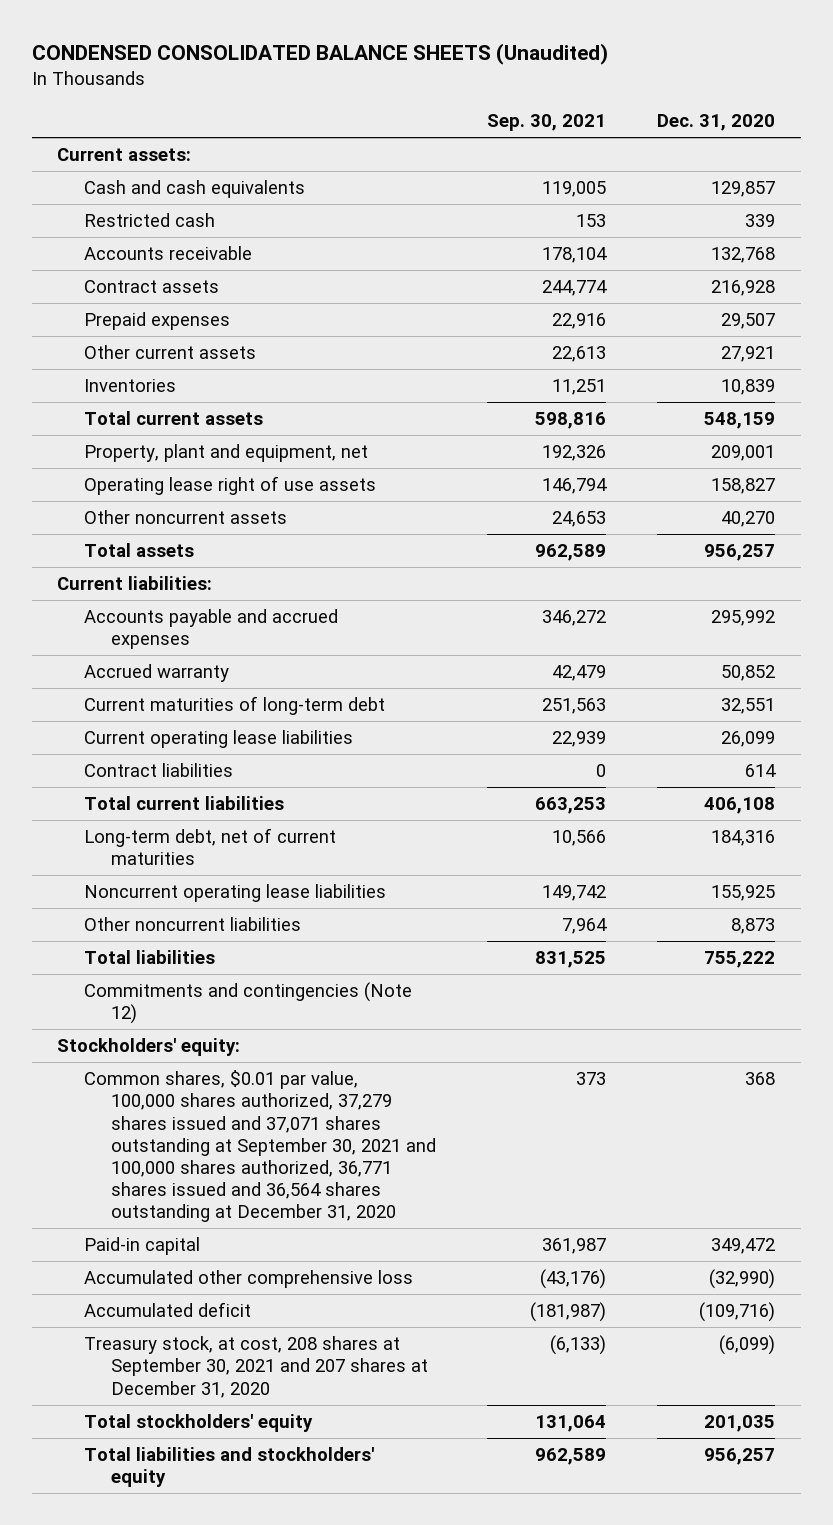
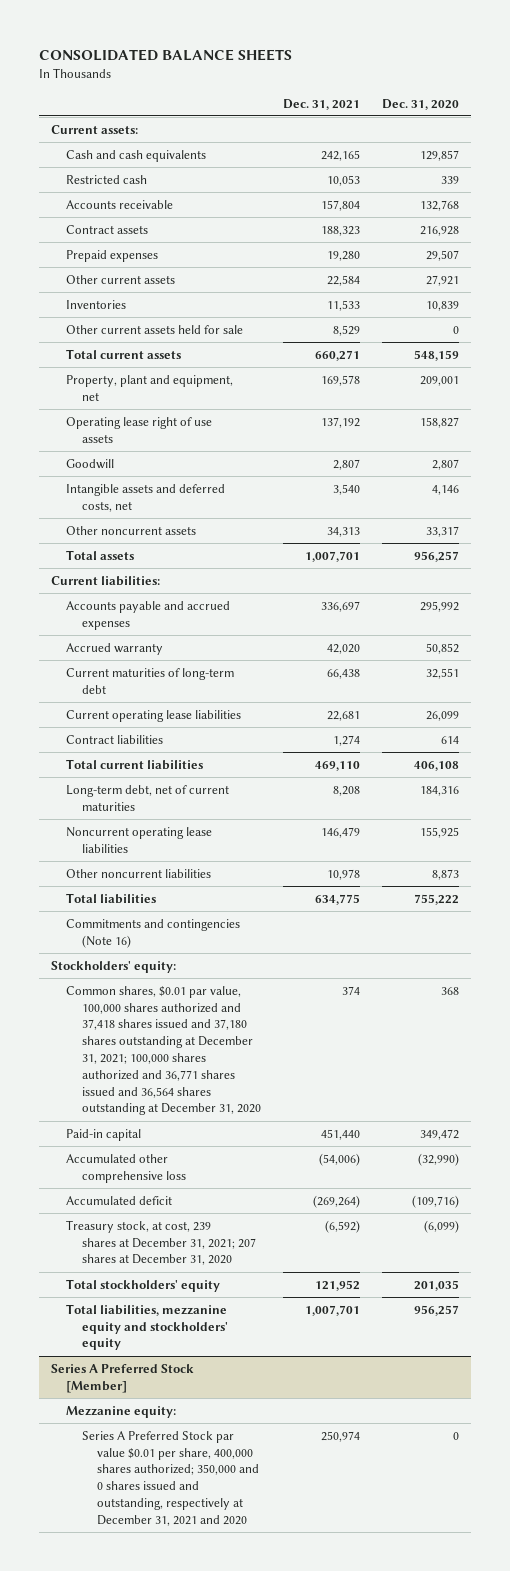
[31,43,608,66] CONDENSED CONSOLIDATED BALANCE SHEETS (Unaudited) -> [39,48,293,61] CONSOLIDATED BALANCE SHEETS
[486,114,606,132] Sep. 30, 2021 -> none
none -> [283,98,361,110] Dec. 31, 2021
none -> [66,324,244,334] Other current assets held for sale
none -> [66,458,115,469] Goodwill
none -> [66,483,226,512] Intangible assets and deferred costs, net
[721,511,776,528] 40,270 -> [426,525,460,537] 33,317
[84,982,413,1025] Commitments and contingencies (Note 12) -> [66,918,241,948] Commitments and contingencies (Note 16)
[84,1070,436,1223] Common shares, $0.01 par value, 100,000 shares authorized, 37,279 shares issued and 37,071 shares outstanding at September 30, 2021 and 100,000 shares authorized, 36,771 shares issued and 36,564 shares outstanding at December 31, 2020 -> [66,985,261,1116] Common shares, $0.01 par value, 100,000 shares authorized and 37,418 shares issued and 37,180 shares outstanding at December 31, 2021; 100,000 shares authorized and 36,771 shares issued and 36,564 shares outstanding at December 31, 2020
[84,1336,428,1398] Treasury stock, at cost, 208 shares at September 30, 2021 and 207 shares at December 31, 2020 -> [66,1219,256,1266] Treasury stock, at cost, 239 shares at December 31, 2021; 207 shares at December 31, 2020
[84,1447,375,1488] Total liabilities and stockholders' equity -> [66,1303,228,1351] Total liabilities, mezzanine equity and stockholders' equity
none -> [50,1363,194,1393] Series A Preferred Stock [Member]
none -> [66,1405,177,1418] Mezzanine equity:
none -> [81,1430,260,1526] Series A Preferred Stock par value $0.01 per share, 400,000 shares authorized; 350,000 and 0 shares issued and outstanding, respectively at December 31, 2021 and 2020

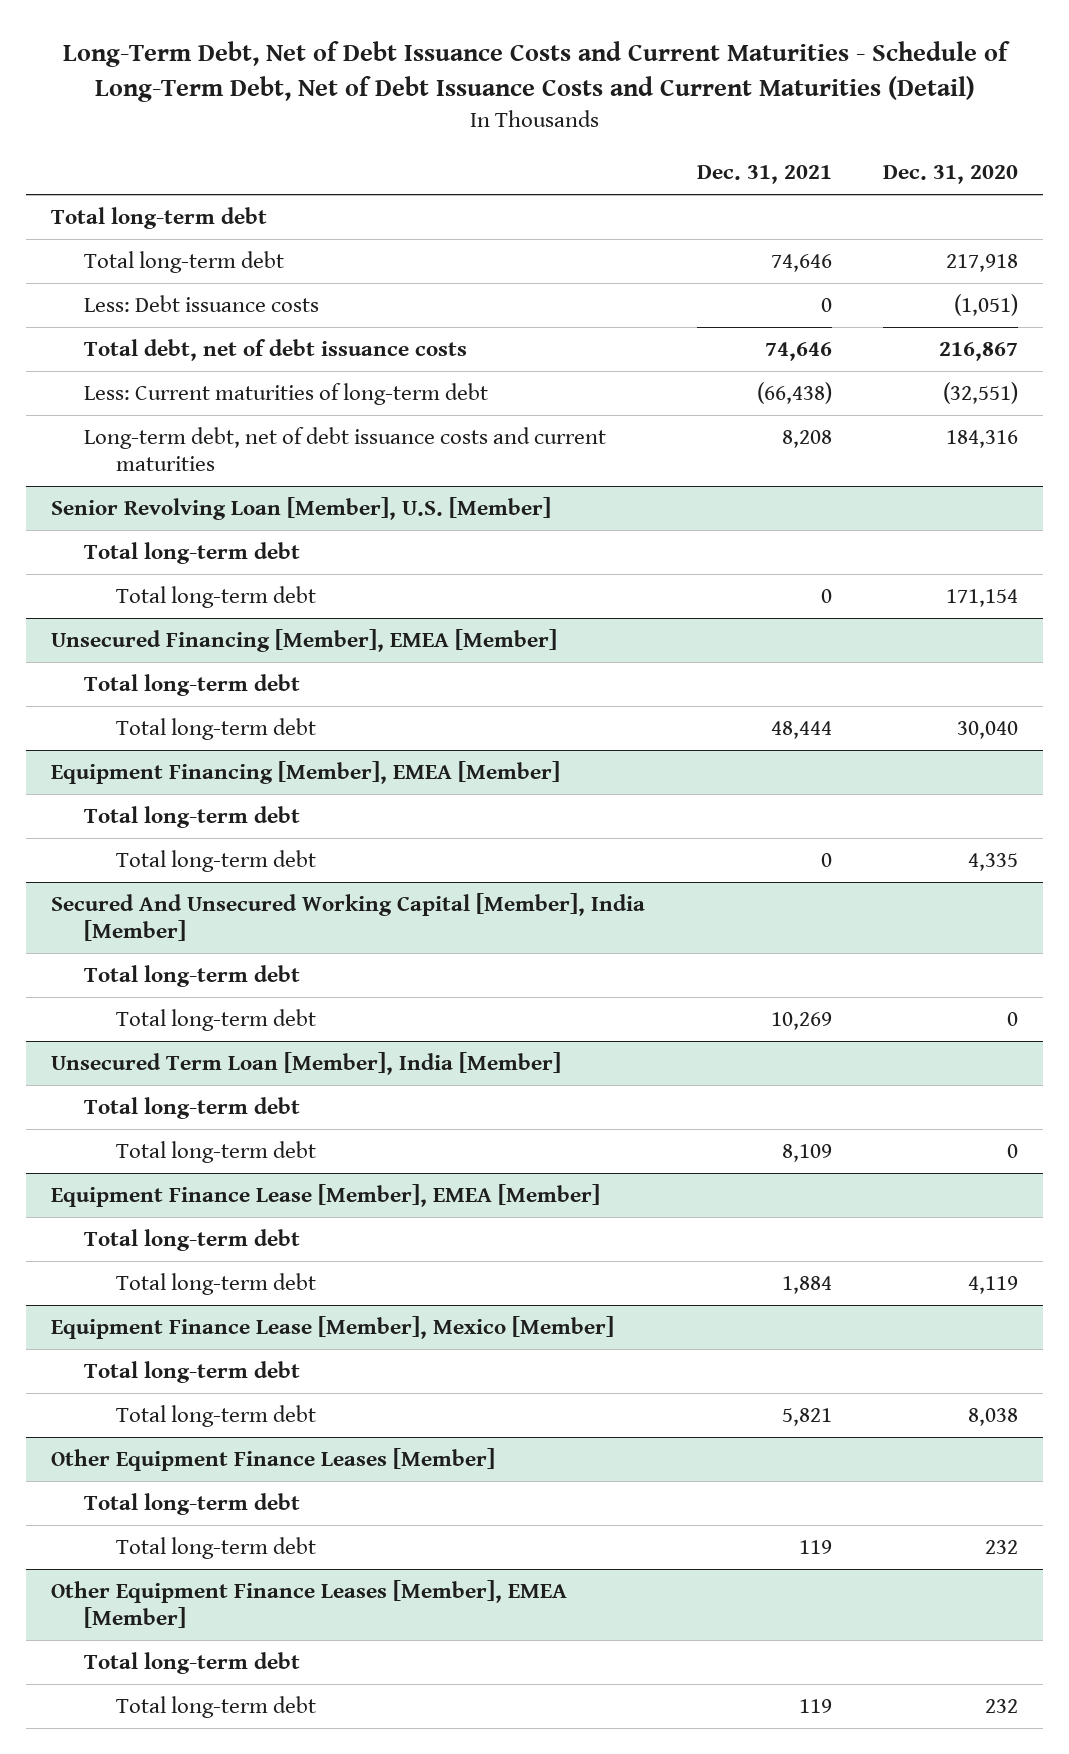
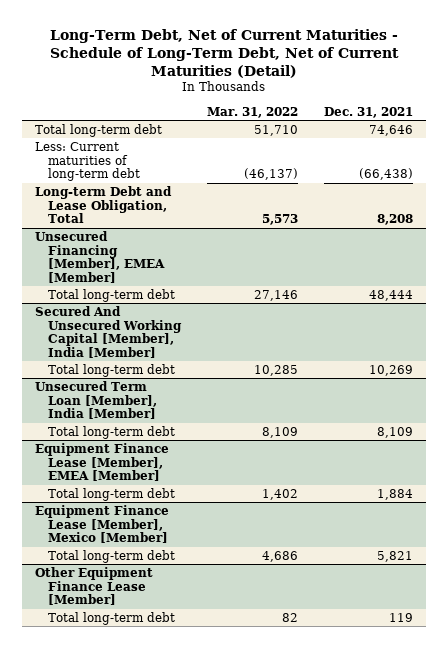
[62,40,1010,103] Long-Term Debt, Net of Debt Issuance Costs and Current Maturities - Schedule of Long-Term Debt, Net of Debt Issuance Costs and Current Maturities (Detail) -> [49,28,399,78] Long-Term Debt, Net of Current Maturities - Schedule of Long-Term Debt, Net of Current Maturities (Detail)
[882,165,1018,185] Dec. 31, 2020 -> none
none -> [207,106,299,118] Mar. 31, 2022
[51,207,268,230] Total long-term debt -> none
[83,295,319,313] Less: Debt issuance costs -> none
[83,339,467,362] Total debt, net of debt issuance costs -> none
[51,497,552,521] Senior Revolving Loan [Member], U.S. [Member] -> none
[83,542,300,565] Total long-term debt -> none
[116,586,317,609] Total long-term debt -> none
[83,427,606,471] Long-term debt, net of debt issuance costs and current maturities -> [34,185,172,224] Long-term Debt and Lease Obligation, Total
[83,674,300,697] Total long-term debt -> none
[51,761,561,785] Equipment Financing [Member], EMEA [Member] -> none
[83,806,300,829] Total long-term debt -> none
[116,850,317,873] Total long-term debt -> none
[83,965,300,988] Total long-term debt -> none
[83,1097,300,1120] Total long-term debt -> none
[83,1229,300,1252] Total long-term debt -> none
[83,1361,300,1384] Total long-term debt -> none
[83,1493,300,1516] Total long-term debt -> none
[116,1537,317,1560] Total long-term debt -> none
[51,1580,568,1628] Other Equipment Finance Leases [Member], EMEA [Member] -> none
[83,1652,300,1675] Total long-term debt -> none
[51,1448,496,1472] Other Equipment Finance Leases [Member] -> [34,566,153,606] Other Equipment Finance Lease [Member]

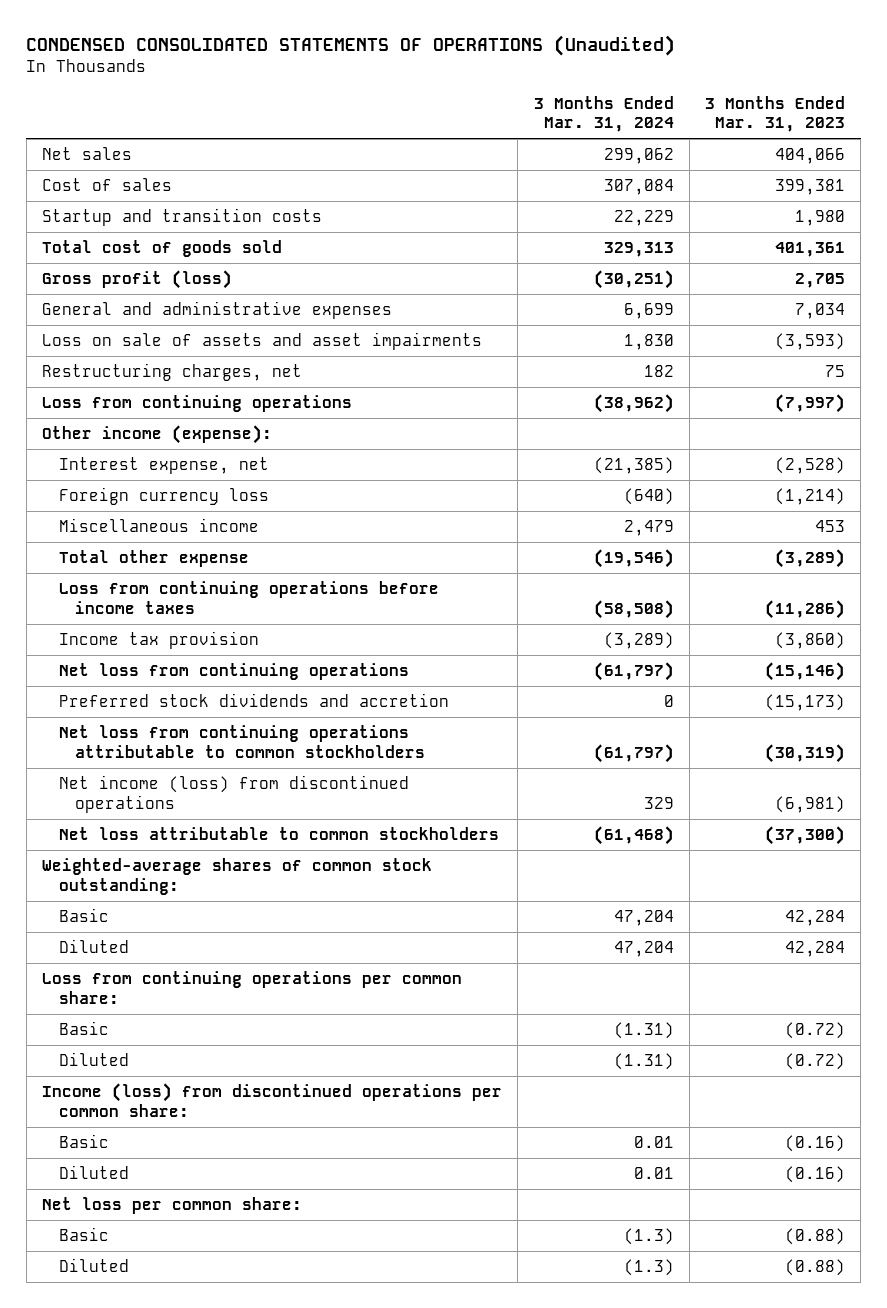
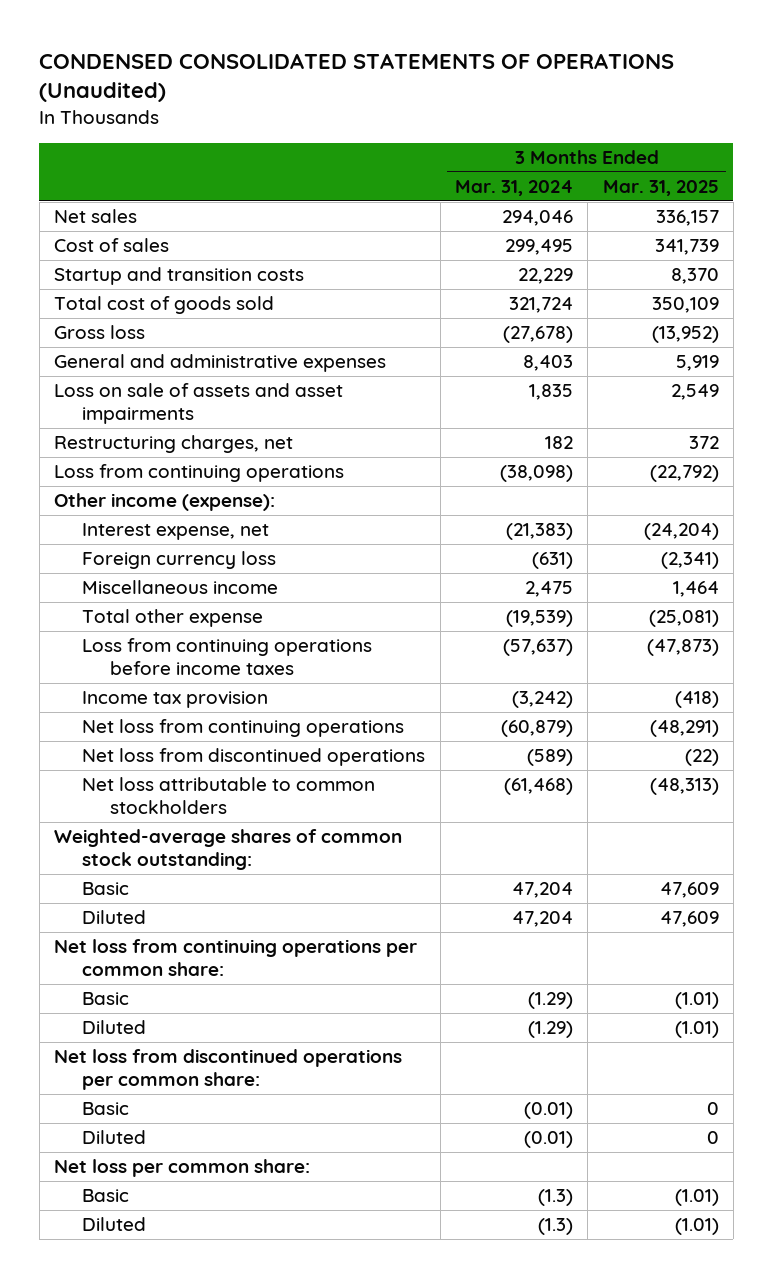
[704,95,845,133] 3 Months Ended Mar. 31, 2023 -> none
none -> [602,179,719,196] Mar. 31, 2025
[603,147,674,164] 299,062 -> [501,210,573,227] 294,046
[603,178,674,195] 307,084 -> [504,239,573,256] 299,495
[603,241,674,257] 329,313 -> [508,297,573,314] 321,724
[42,269,233,289] Gross profit (loss) -> [54,325,146,340] Gross loss
[593,269,674,289] (30,251) -> [502,326,573,344] (27,678)
[623,302,674,319] 6,699 -> [522,355,573,372] 8,403
[623,333,674,350] 1,830 -> [528,384,573,401] 1,835
[593,393,674,413] (38,962) -> [499,465,573,483] (38,098)
[58,692,449,707] Preferred stock dividends and accretion -> none
[58,724,426,758] Net loss from continuing operations attributable to common stockholders -> none
[593,456,674,474] (21,385) -> [505,523,573,541] (21,383)
[623,487,674,505] (640) -> [531,552,573,570] (631)
[623,519,674,536] 2,479 -> [524,581,573,598] 2,475
[593,548,674,568] (19,546) -> [505,610,573,628] (19,539)
[593,599,674,619] (58,508) -> [502,639,573,657] (57,637)
[603,631,674,649] (3,289) -> [511,691,573,709] (3,242)
[593,661,674,681] (61,797) -> [500,720,573,738] (60,879)
[58,774,409,813] Net income (loss) from discontinued operations -> [82,748,426,767] Net loss from discontinued operations
[643,796,674,809] 329 -> [526,749,573,767] (589)
[42,970,463,1004] Loss from continuing operations per common share: -> [54,939,418,976] Net loss from continuing operations per common share:
[613,1021,674,1039] (1.31) -> [527,992,573,1010] (1.29)
[613,1052,674,1070] (1.31) -> [527,1021,573,1039] (1.29)
[42,1082,503,1117] Income (loss) from discontinued operations per common share: -> [54,1049,403,1090] Net loss from discontinued operations per common share:
[633,1135,674,1148] 0.01 -> [523,1102,573,1120] (0.01)
[633,1166,674,1179] 0.01 -> [523,1131,573,1149] (0.01)

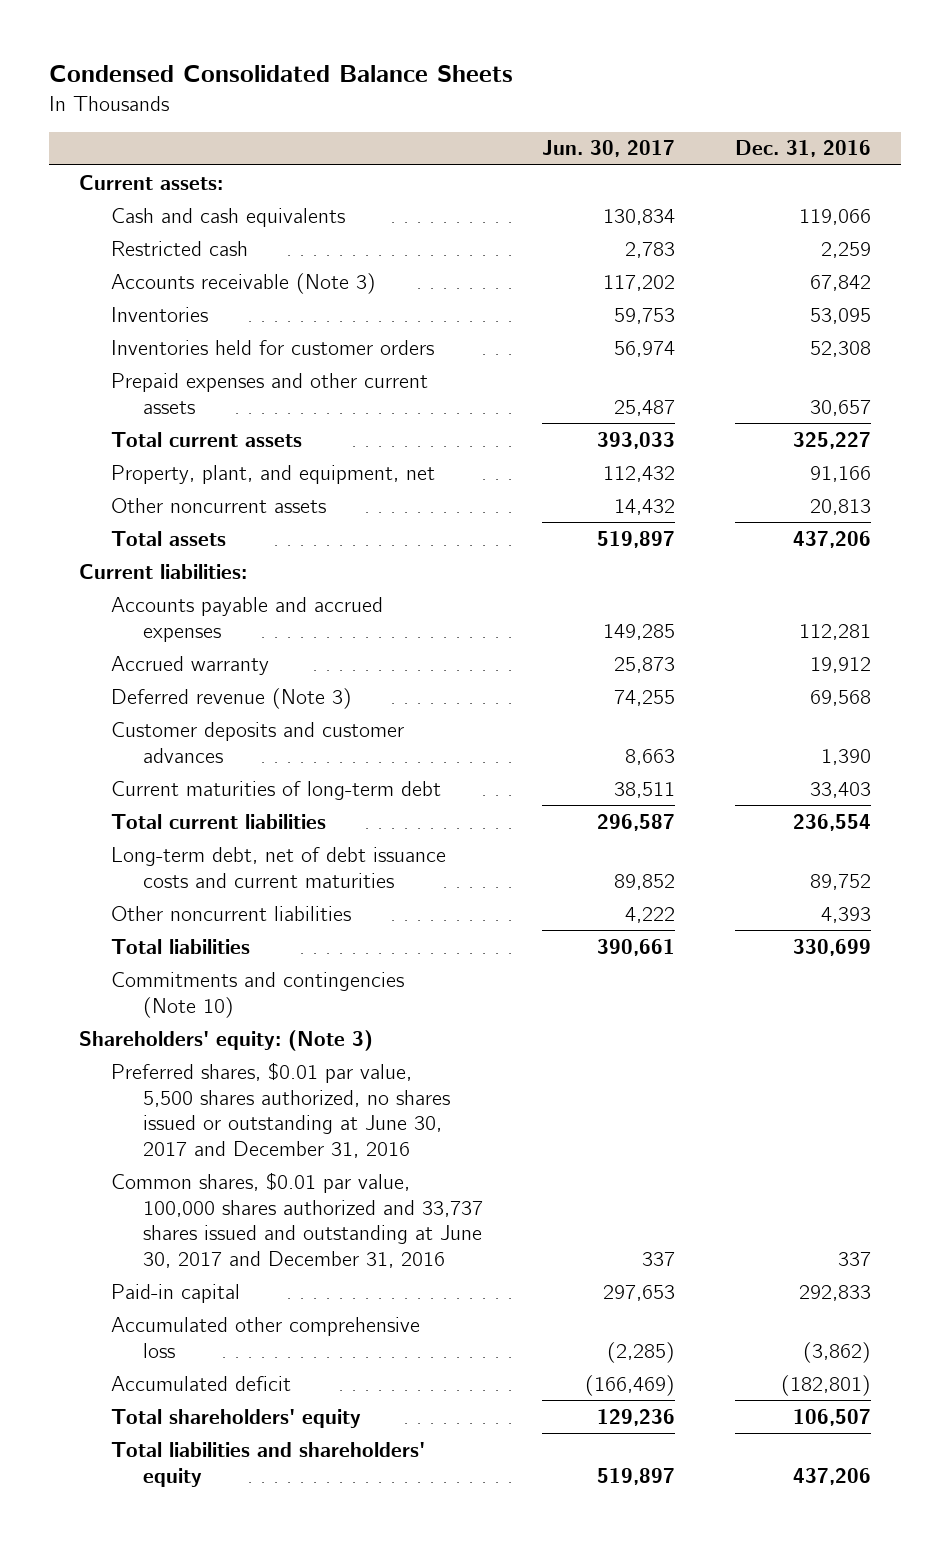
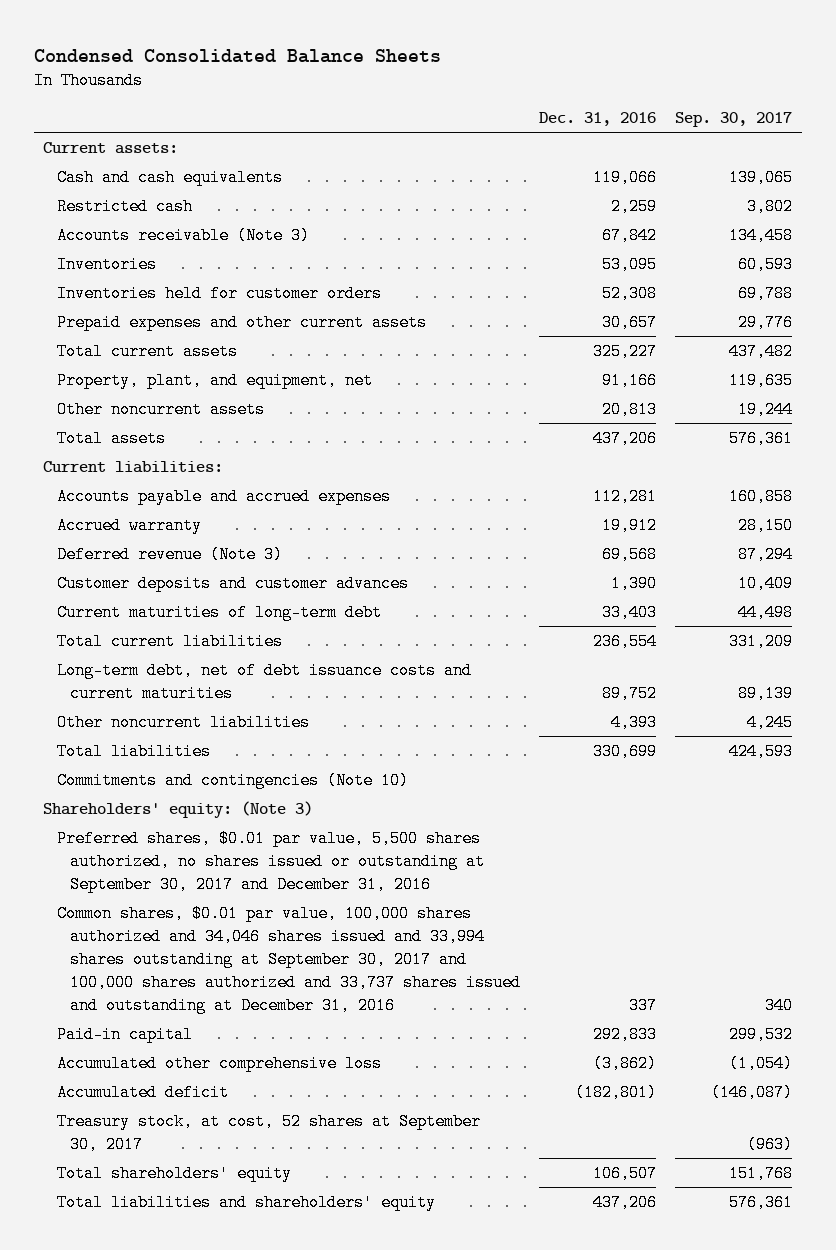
[542,140,676,158] Jun. 30, 2017 -> none
none -> [675,112,793,128] Sep. 30, 2017
[110,1061,450,1159] Preferred shares, $0.01 par value, 5,500 shares authorized, no shares issued or outstanding at June 30, 2017 and December 31, 2016 -> [56,829,485,893] Preferred shares, $0.01 par value, 5,500 shares authorized, no shares issued or outstanding at September 30, 2017 and December 31, 2016
[110,1171,483,1269] Common shares, $0.01 par value, 100,000 shares authorized and 33,737 shares issued and outstanding at June 30, 2017 and December 31, 2016 -> [56,904,521,1014] Common shares, $0.01 par value, 100,000 shares authorized and 34,046 shares issued and 33,994 shares outstanding at September 30, 2017 and 100,000 shares authorized and 33,737 shares issued and outstanding at December 31, 2016
none -> [56,1112,481,1153] Treasury stock, at cost, 52 shares at September 30, 2017

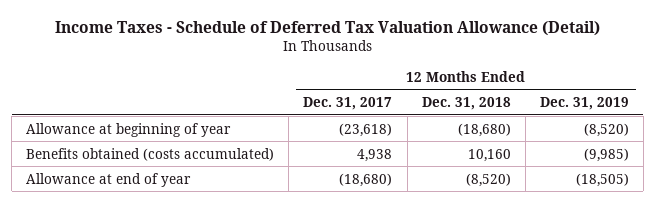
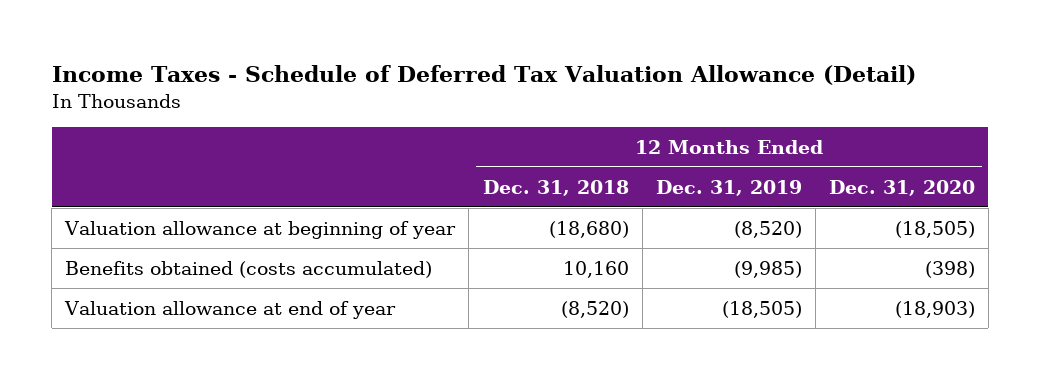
[303,97,393,111] Dec. 31, 2017 -> none
none -> [828,179,975,196] Dec. 31, 2020
[26,122,232,137] Allowance at beginning of year -> [64,220,457,239] Valuation allowance at beginning of year
[26,172,192,187] Allowance at end of year -> [64,300,397,319] Valuation allowance at end of year

